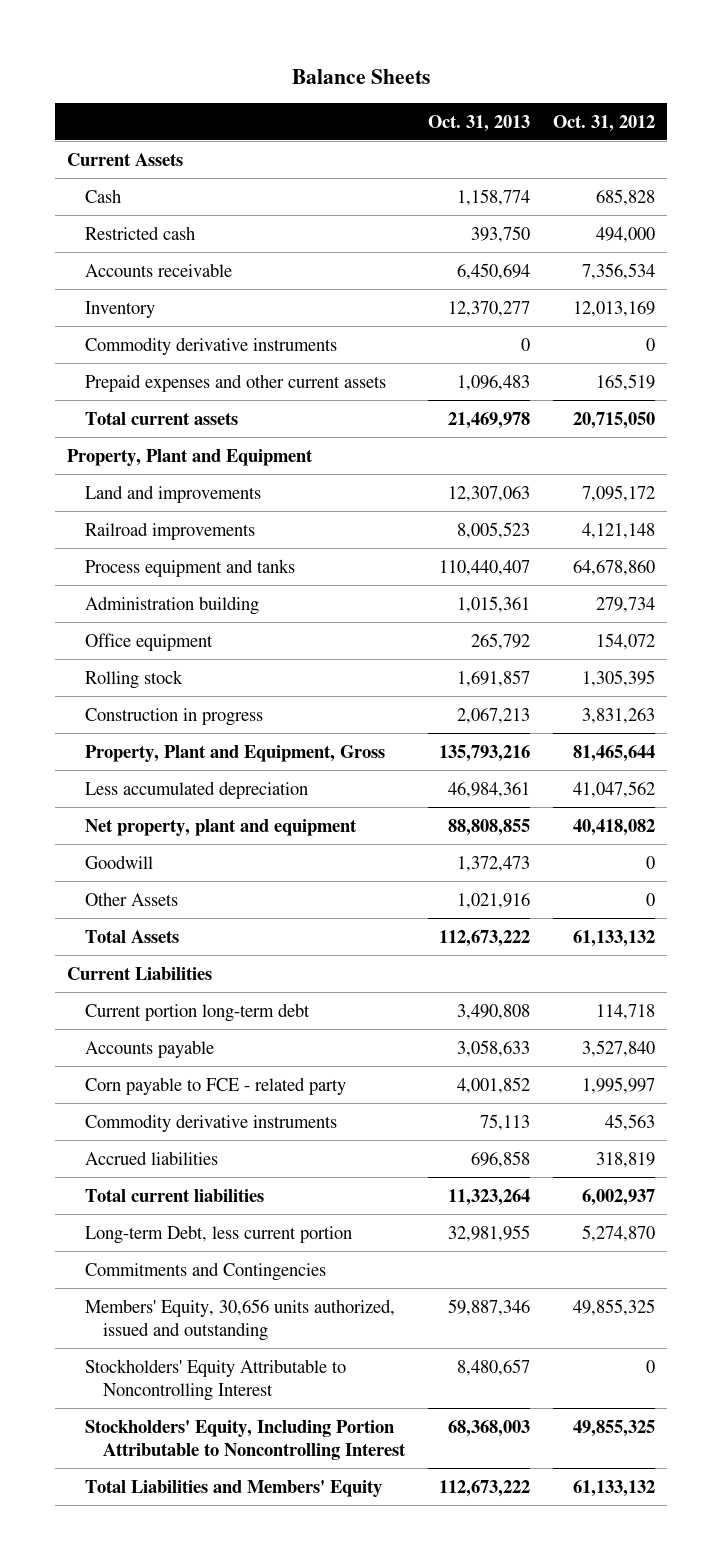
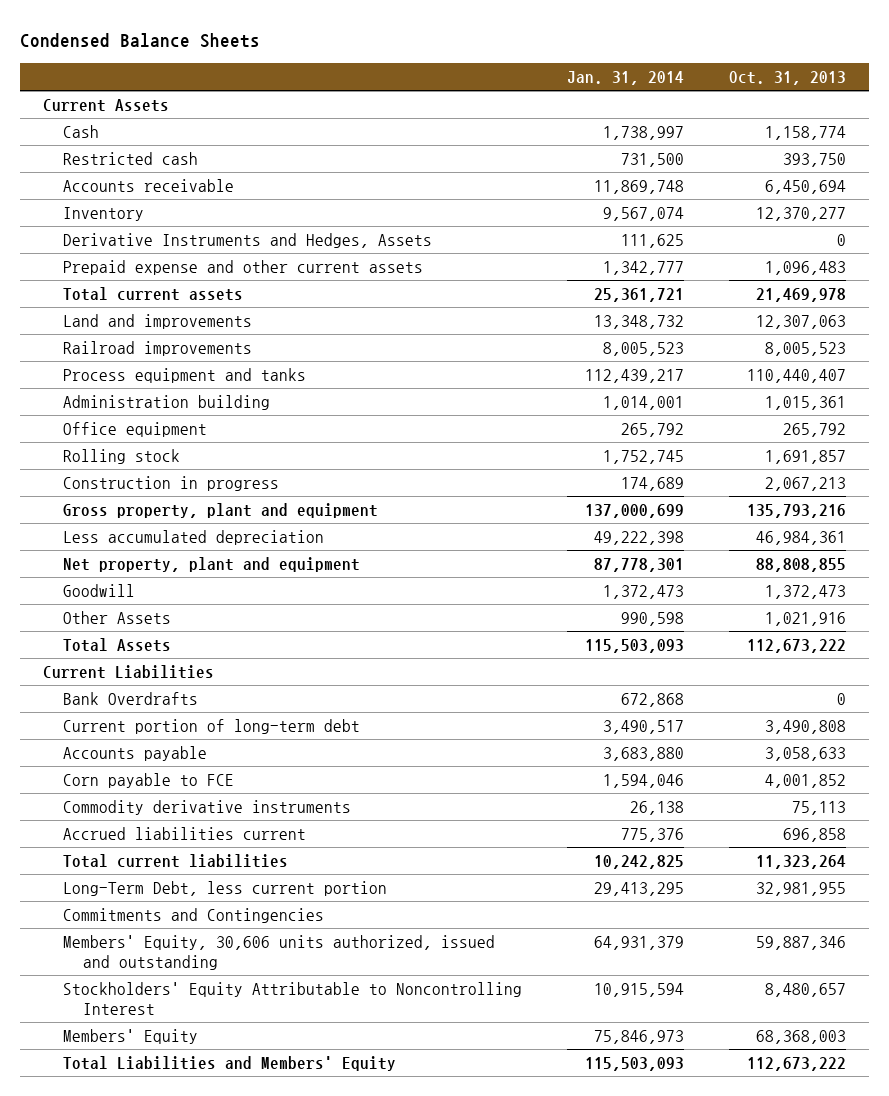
[291,69,430,85] Balance Sheets -> [20,33,261,49] Condensed Balance Sheets
[552,114,655,132] Oct. 31, 2012 -> none
none -> [567,70,685,85] Jan. 31, 2014
[84,336,337,355] Commodity derivative instruments -> none
none -> [62,232,432,248] Derivative Instruments and Hedges, Assets
[84,373,386,392] Prepaid expenses and other current assets -> [62,259,423,275] Prepaid expense and other current assets
[66,448,313,466] Property, Plant and Equipment -> none
[84,744,385,762] Property, Plant and Equipment, Gross -> [62,502,378,518] Gross property, plant and equipment
none -> [62,691,198,705] Bank Overdrafts
[84,1002,310,1022] Current portion long-term debt -> [62,718,360,734] Current portion of long-term debt
[84,1076,346,1095] Corn payable to FCE - related party -> [62,772,234,788] Corn payable to FCE
[84,1150,218,1165] Accrued liabilities -> [62,826,306,840] Accrued liabilities current
[84,1224,352,1244] Long-term Debt, less current portion -> [62,880,387,896] Long-Term Debt, less current portion
[84,1298,395,1342] Members' Equity, 30,656 units authorized, issued and outstanding -> [62,934,495,971] Members' Equity, 30,606 units authorized, issued and outstanding
[84,1419,406,1461] Stockholders' Equity, Including Portion Attributable to Noncontrolling Interest -> [62,1028,198,1044] Members' Equity

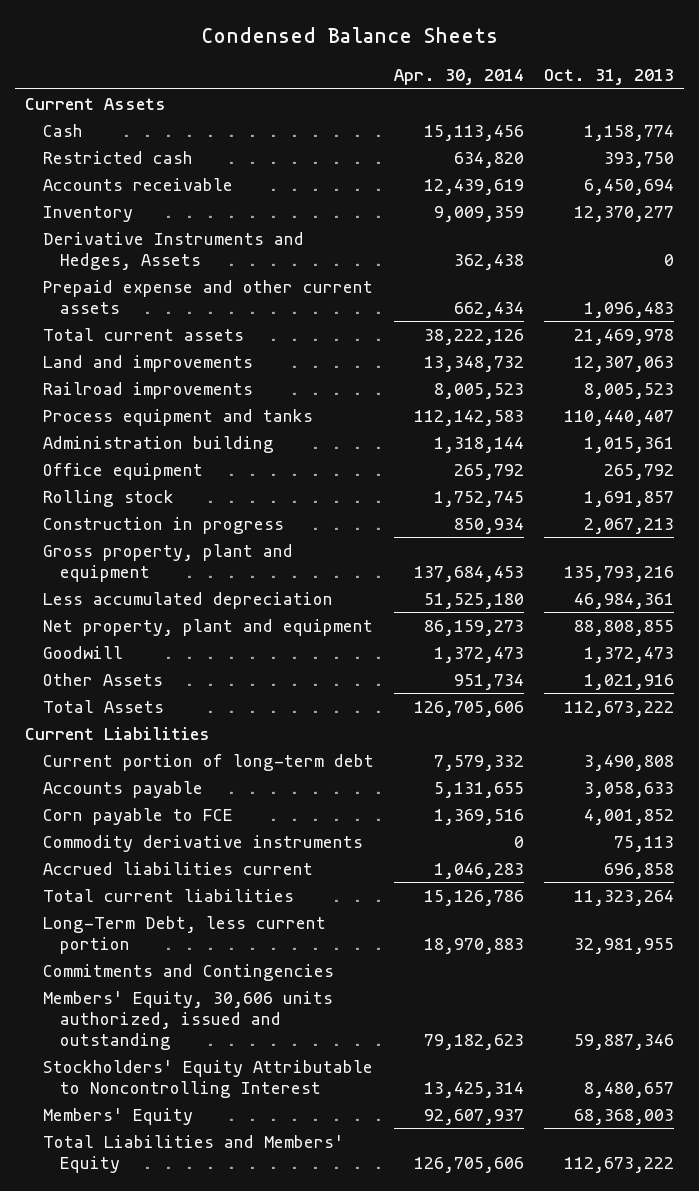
[567,70,685,85] Jan. 31, 2014 -> none
none -> [393,69,524,86] Apr. 30, 2014
[62,691,198,705] Bank Overdrafts -> none

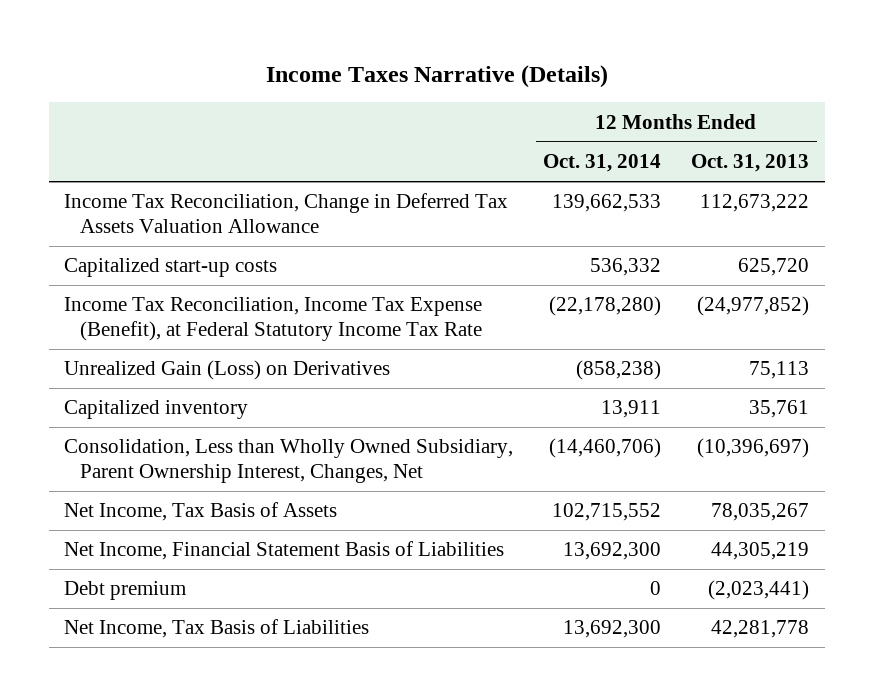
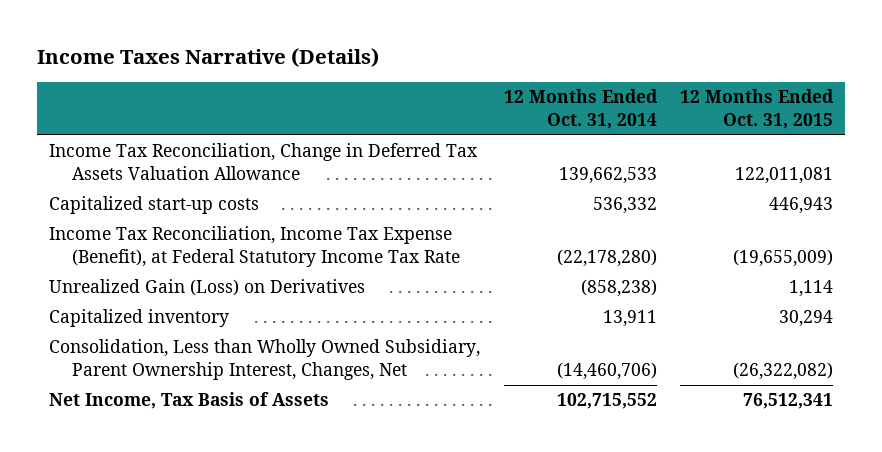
[691,154,810,173] Oct. 31, 2013 -> none
none -> [680,89,835,129] 12 Months Ended Oct. 31, 2015
[64,541,505,561] Net Income, Financial Statement Basis of Liabilities -> none
[64,581,187,601] Debt premium -> none
[64,619,370,639] Net Income, Tax Basis of Liabilities -> none

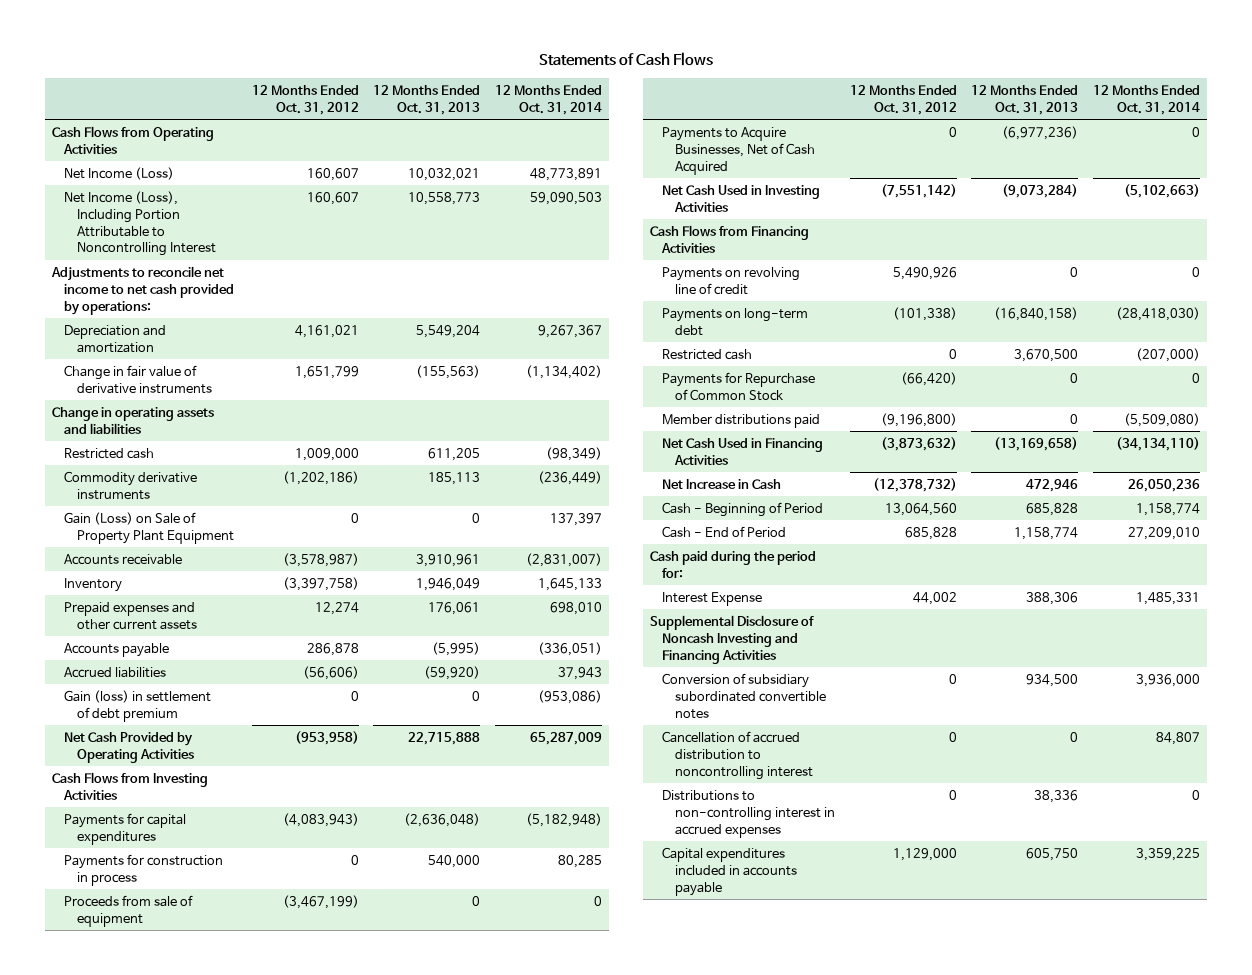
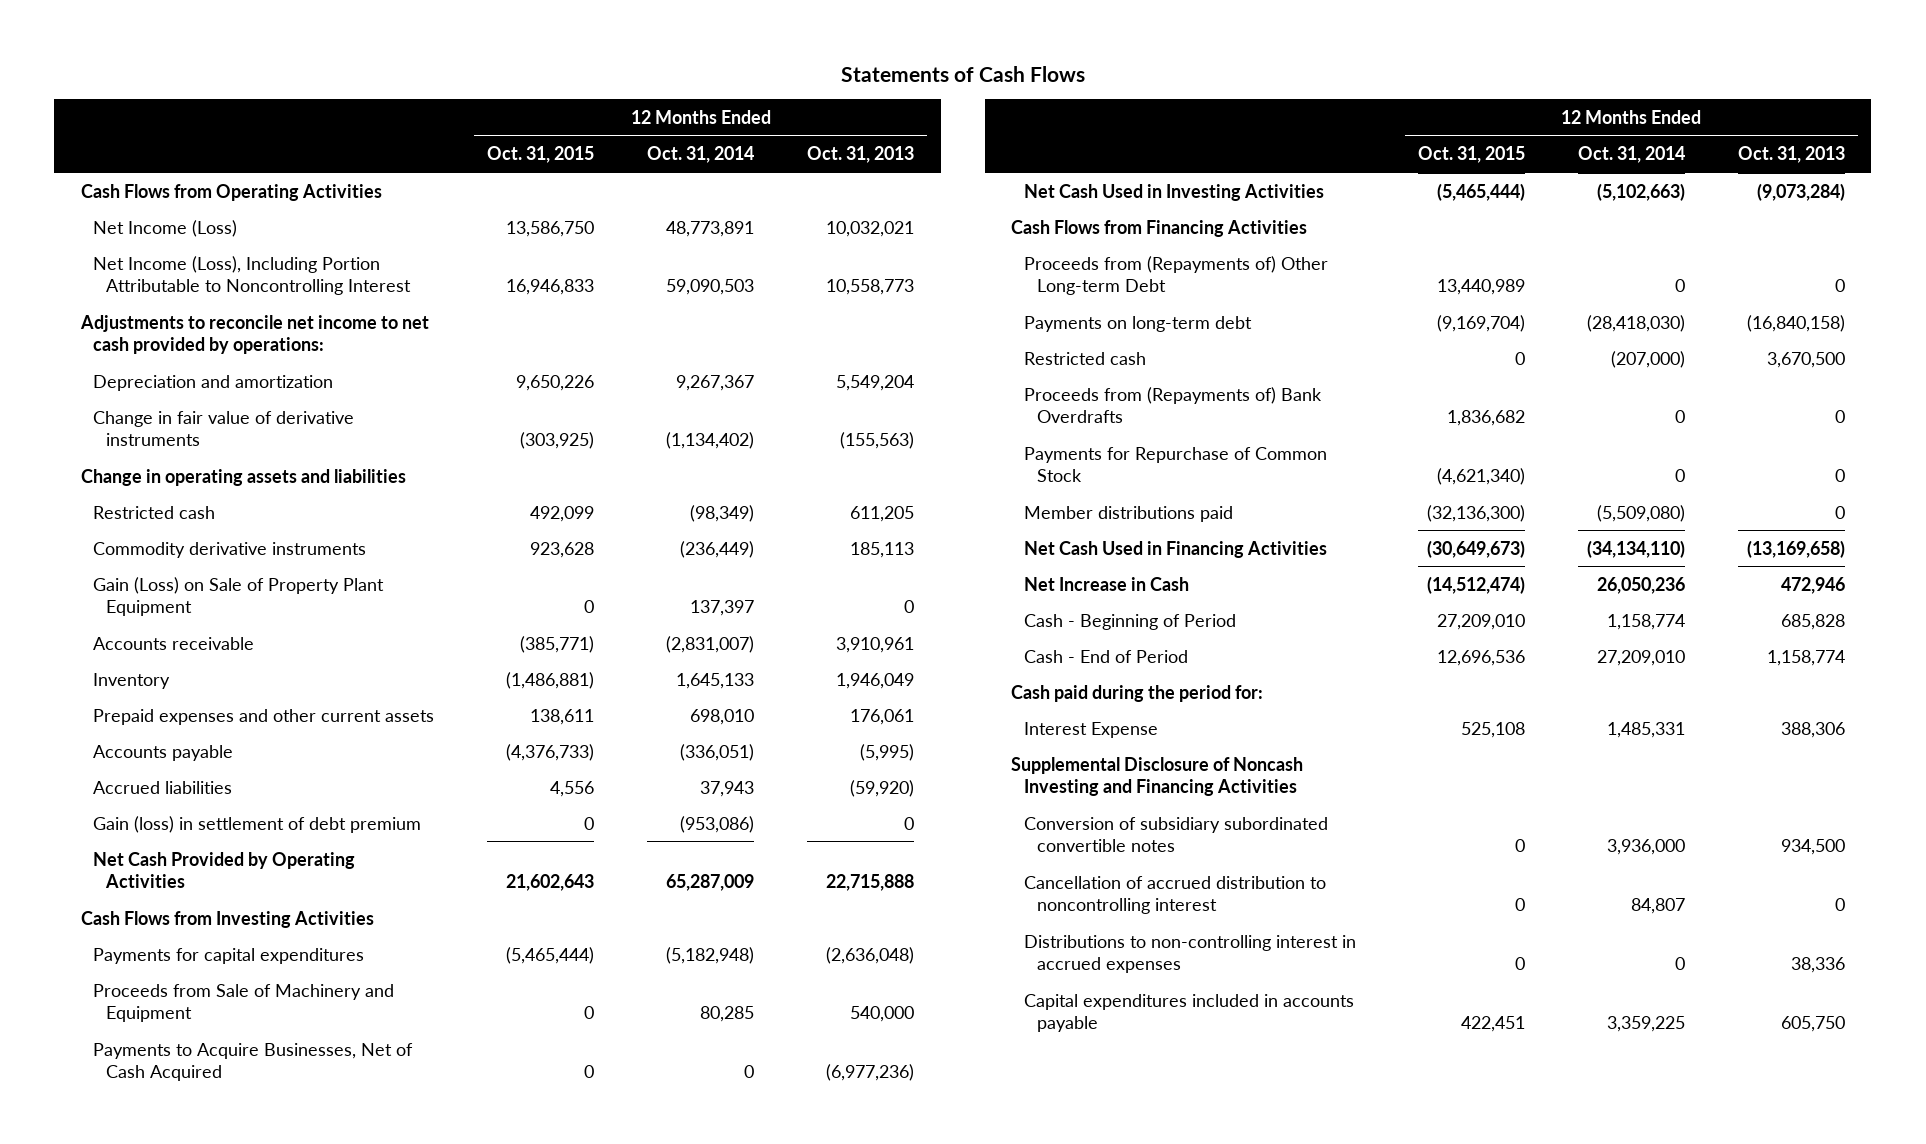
[251,85,359,116] 12 Months Ended Oct. 31, 2012 -> none
none -> [487,146,595,164] Oct. 31, 2015
[64,894,194,927] Proceeds from sale of equipment -> none
[64,853,224,886] Payments for construction in process -> [93,983,395,1023] Proceeds from Sale of Machinery and Equipment
[662,266,801,295] Payments on revolving line of credit -> none
none -> [1024,255,1329,296] Proceeds from (Repayments of) Other Long-term Debt
none -> [1024,386,1323,424] Proceeds from (Repayments of) Bank Overdrafts

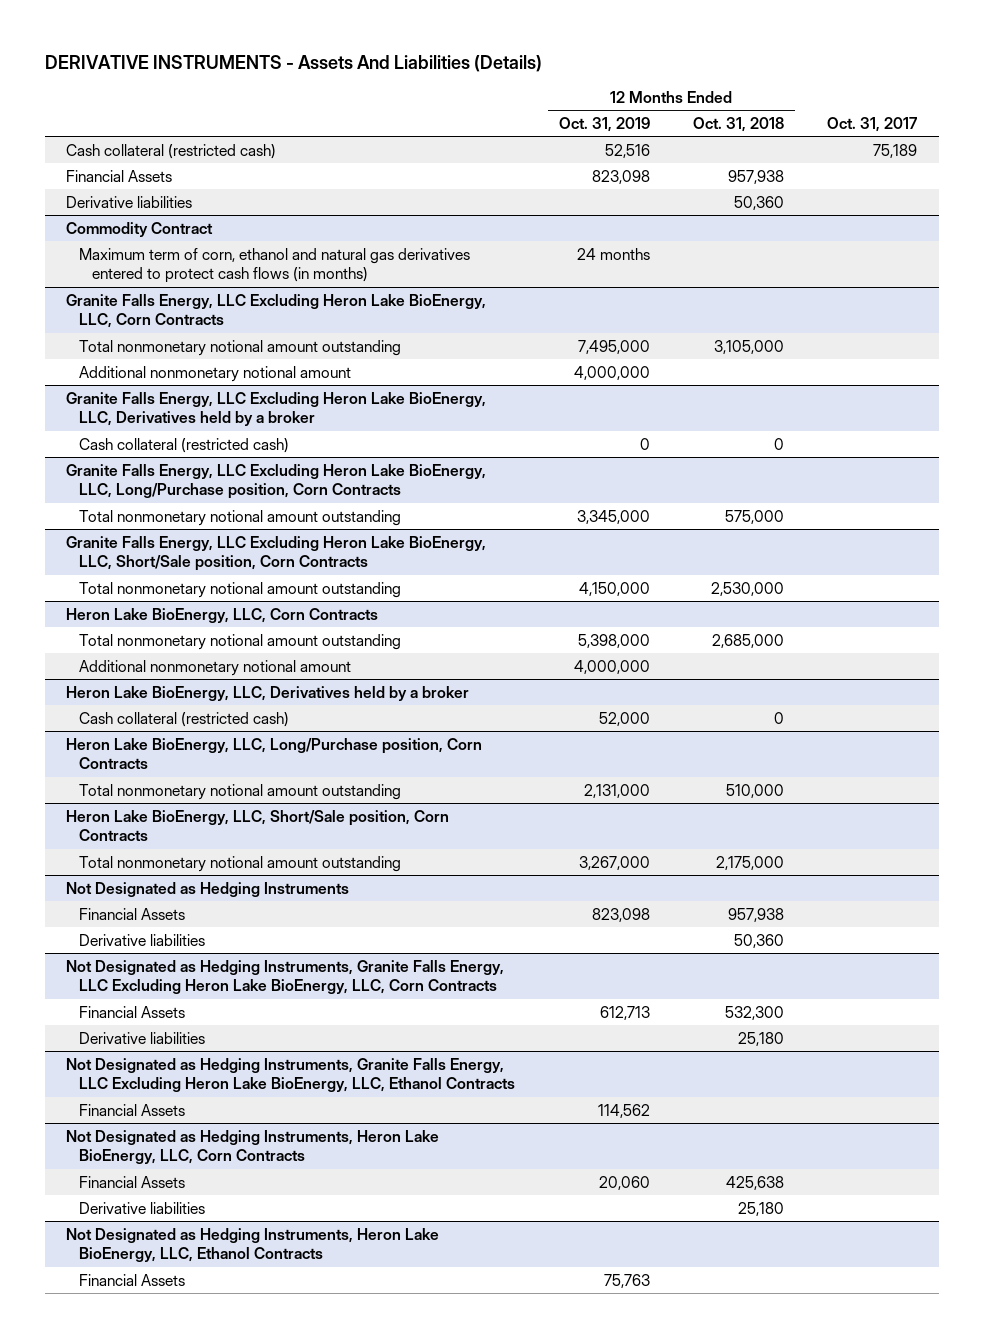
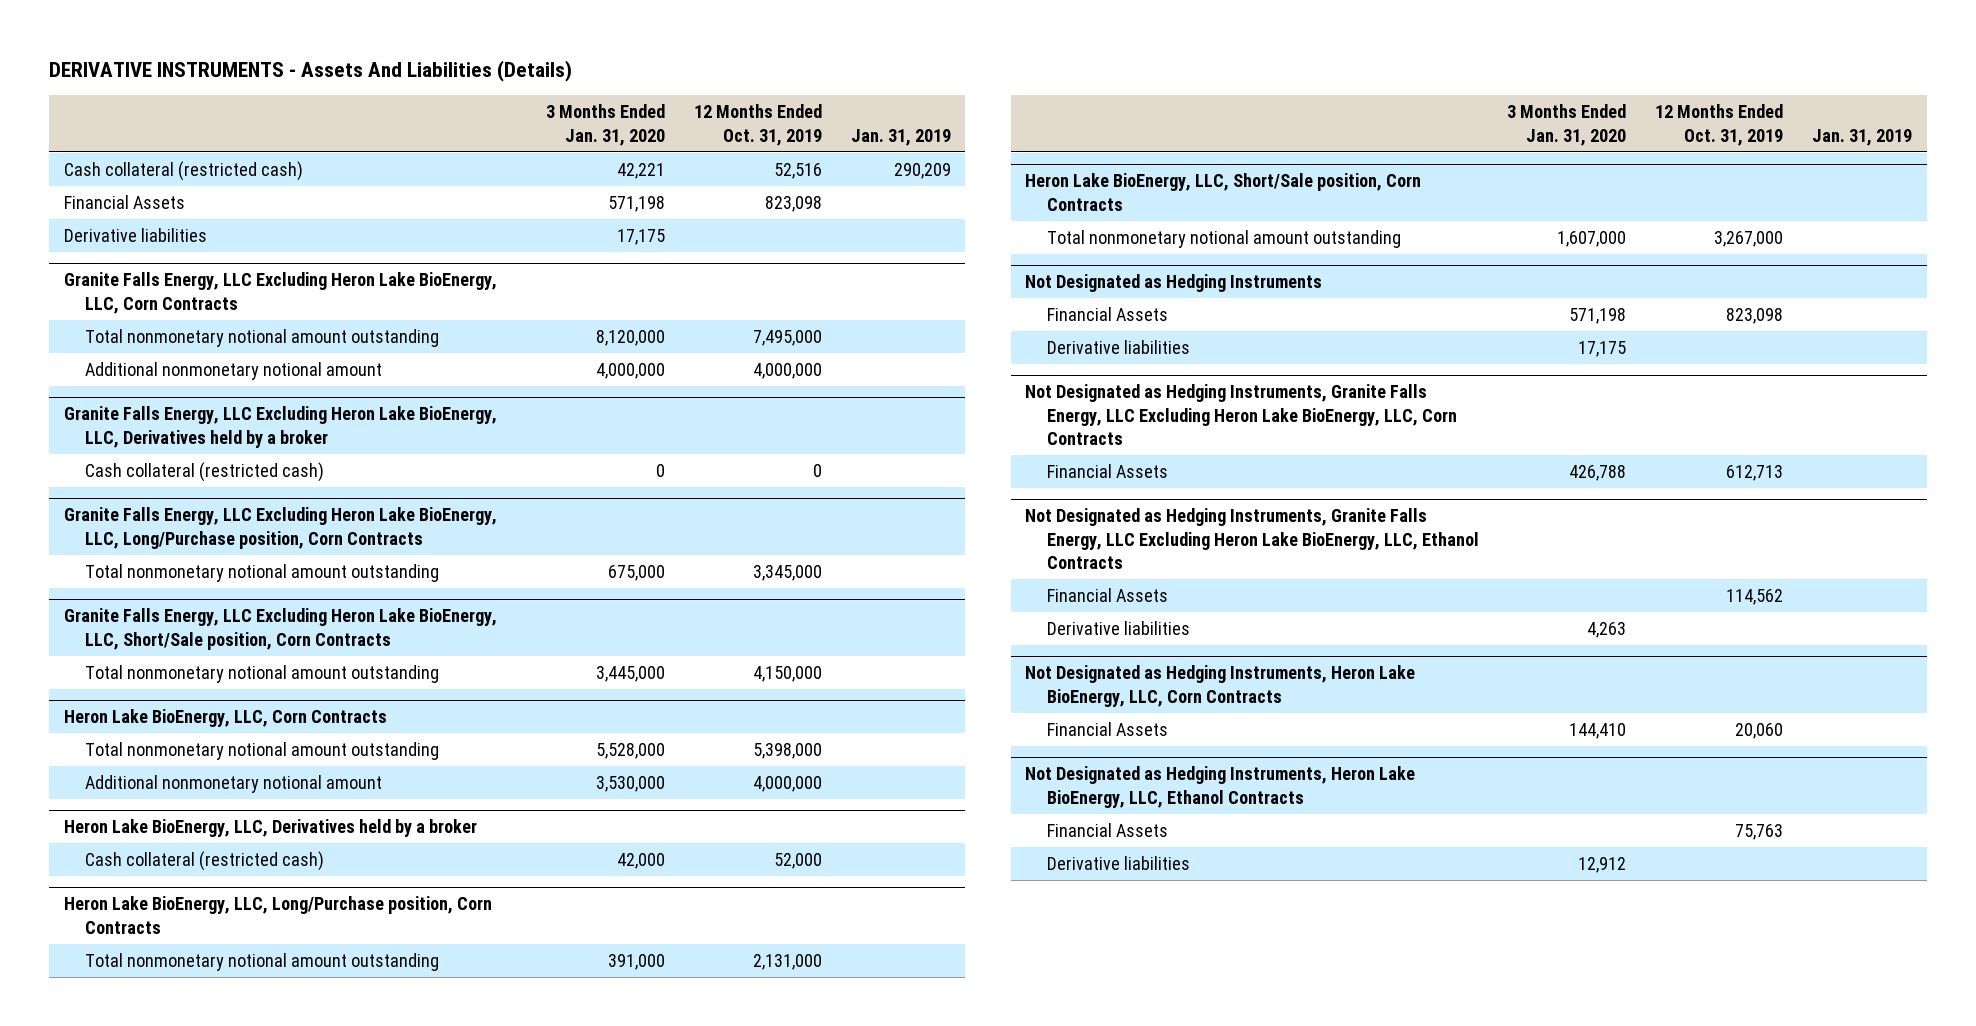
[692,116,784,132] Oct. 31, 2018 -> none
[827,116,918,132] Oct. 31, 2017 -> none
none -> [546,104,666,146] 3 Months Ended Jan. 31, 2020
none -> [851,128,952,146] Jan. 31, 2019
[66,221,214,237] Commodity Contract -> none
[79,247,471,284] Maximum term of corn, ethanol and natural gas derivatives entered to protect cash flows (in months) -> none
[79,1031,206,1044] Derivative liabilities -> none
none -> [1046,620,1190,635] Derivative liabilities
[79,1201,206,1214] Derivative liabilities -> none
none -> [1046,855,1190,870] Derivative liabilities

